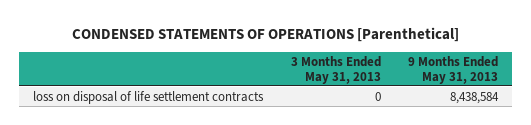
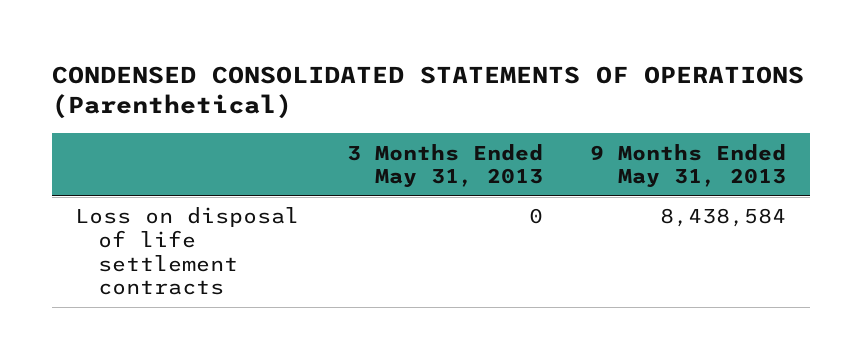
[71,27,459,43] CONDENSED STATEMENTS OF OPERATIONS [Parenthetical] -> [51,65,804,120] CONDENSED CONSOLIDATED STATEMENTS OF OPERATIONS (Parenthetical)
[32,90,264,104] loss on disposal of life settlement contracts -> [75,207,300,296] Loss on disposal of life settlement contracts

